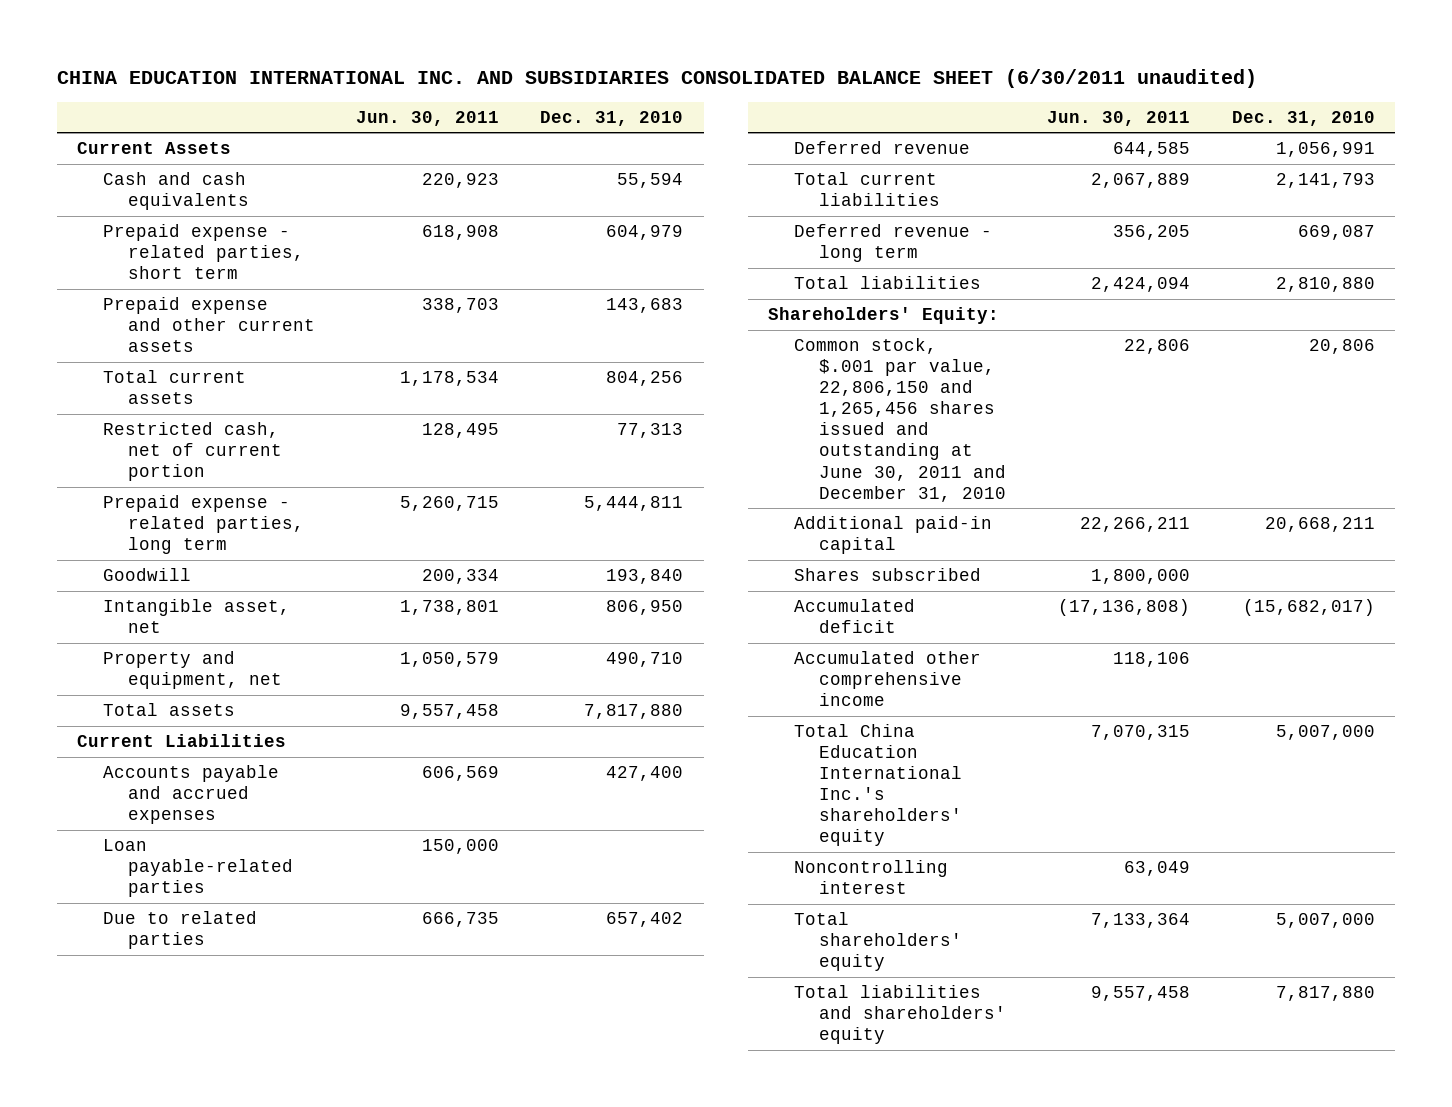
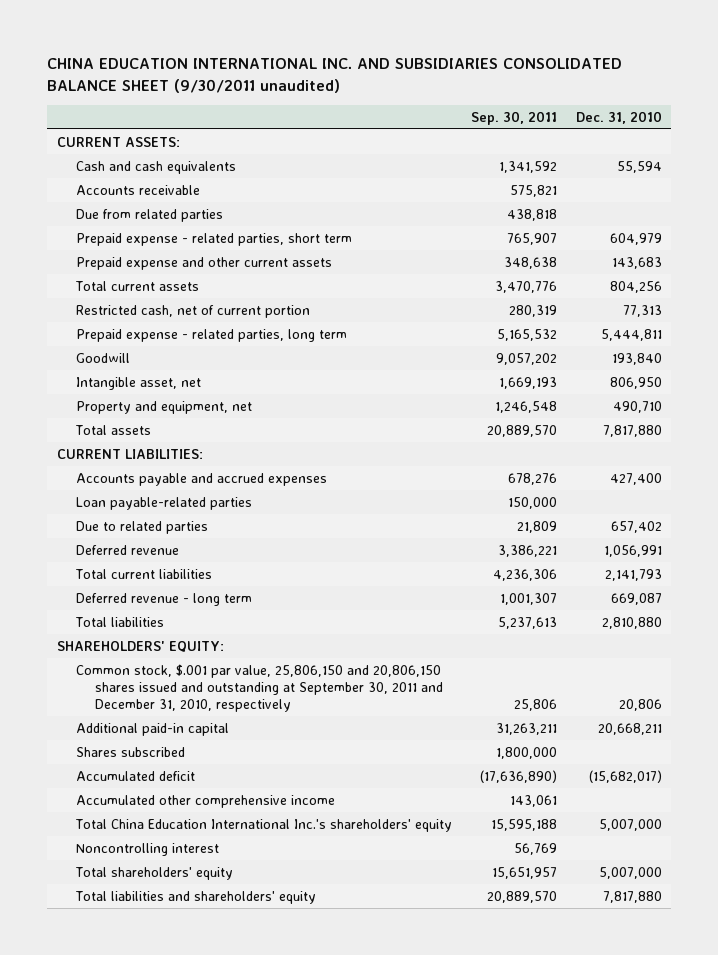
[56,68,1257,88] CHINA EDUCATION INTERNATIONAL INC. AND SUBSIDIARIES CONSOLIDATED BALANCE SHEET (6/30/2011 unaudited) -> [47,57,623,93] CHINA EDUCATION INTERNATIONAL INC. AND SUBSIDIARIES CONSOLIDATED BALANCE SHEET (9/30/2011 unaudited)
[356,110,500,126] Jun. 30, 2011 -> none
none -> [470,110,557,125] Sep. 30, 2011
[77,142,232,155] Current Assets -> [56,136,180,147] CURRENT ASSETS:
none -> [76,184,201,195] Accounts receivable
none -> [76,208,224,222] Due from related parties
[77,734,287,748] Current Liabilities -> [56,448,203,459] CURRENT LIABILITIES:
[768,307,1000,325] Shareholders' Equity: -> [56,640,224,652] SHAREHOLDERS' EQUITY:
[793,338,1007,502] Common stock, $.001 par value, 22,806,150 and 1,265,456 shares issued and outstanding at June 30, 2011 and December 31, 2010 -> [76,663,444,712] Common stock, $.001 par value, 25,806,150 and 20,806,150 shares issued and outstanding at September 30, 2011 and December 31, 2010, respectively

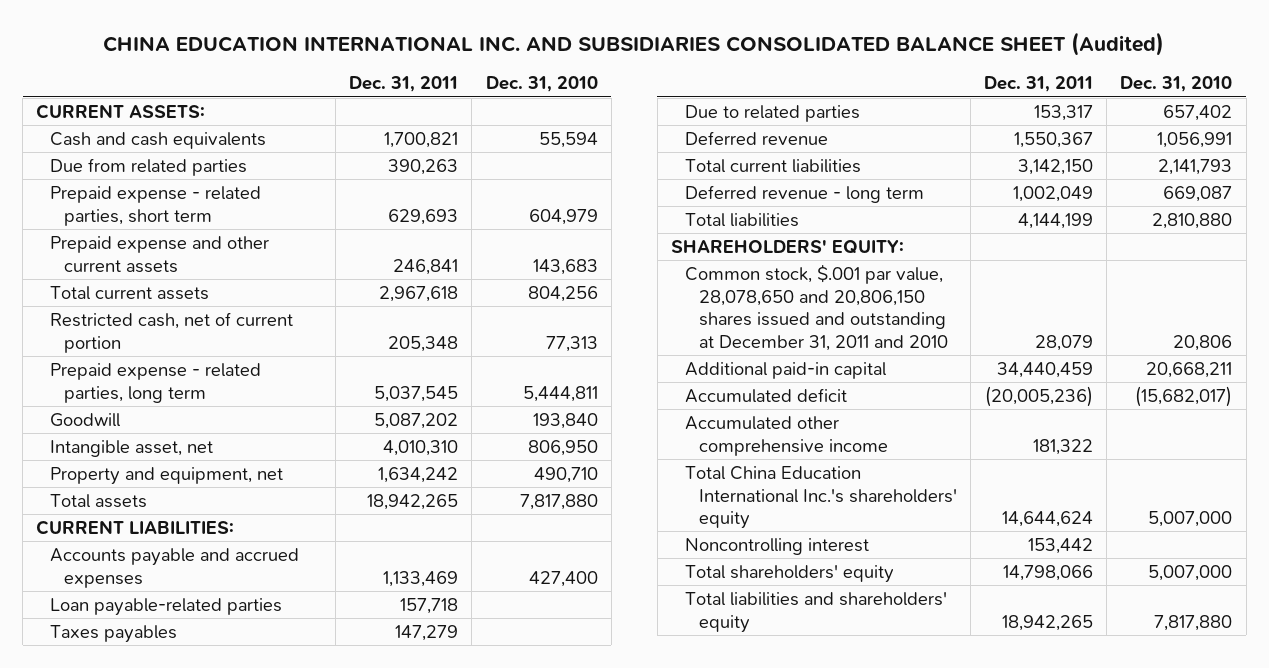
[47,57,623,93] CHINA EDUCATION INTERNATIONAL INC. AND SUBSIDIARIES CONSOLIDATED BALANCE SHEET (9/30/2011 unaudited) -> [103,32,1165,57] CHINA EDUCATION INTERNATIONAL INC. AND SUBSIDIARIES CONSOLIDATED BALANCE SHEET (Audited)
[470,110,557,125] Sep. 30, 2011 -> none
none -> [349,76,459,93] Dec. 31, 2011
[76,184,201,195] Accounts receivable -> none
none -> [49,624,177,643] Taxes payables
[76,663,444,712] Common stock, $.001 par value, 25,806,150 and 20,806,150 shares issued and outstanding at September 30, 2011 and December 31, 2010, respectively -> [684,263,948,351] Common stock, $.001 par value, 28,078,650 and 20,806,150 shares issued and outstanding at December 31, 2011 and 2010
[76,746,186,757] Shares subscribed -> none

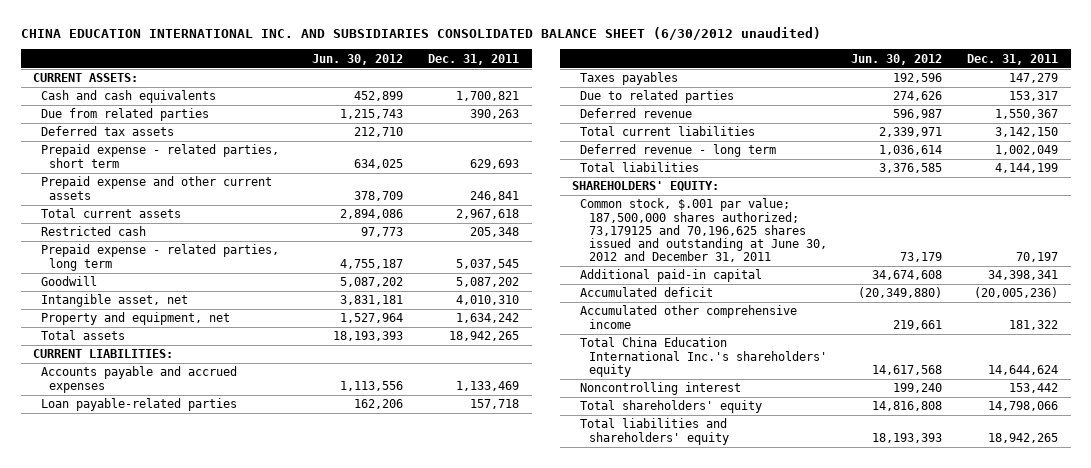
[103,32,1165,57] CHINA EDUCATION INTERNATIONAL INC. AND SUBSIDIARIES CONSOLIDATED BALANCE SHEET (Audited) -> [20,27,821,41] CHINA EDUCATION INTERNATIONAL INC. AND SUBSIDIARIES CONSOLIDATED BALANCE SHEET (6/30/2012 unaudited)
[485,76,598,93] Dec. 31, 2010 -> none
none -> [312,53,404,65] Jun. 30, 2012
none -> [41,126,175,137] Deferred tax assets
[49,311,293,353] Restricted cash, net of current portion -> [41,226,147,237] Restricted cash
[684,263,948,351] Common stock, $.001 par value, 28,078,650 and 20,806,150 shares issued and outstanding at December 31, 2011 and 2010 -> [580,198,827,263] Common stock, $.001 par value; 187,500,000 shares authorized; 73,179125 and 70,196,625 shares issued and outstanding at June 30, 2012 and December 31, 2011
[1035,334,1094,351] 28,079 -> [1016,252,1059,263] 70,197
[997,361,1094,378] 34,440,459 -> [988,270,1059,281] 34,398,341

